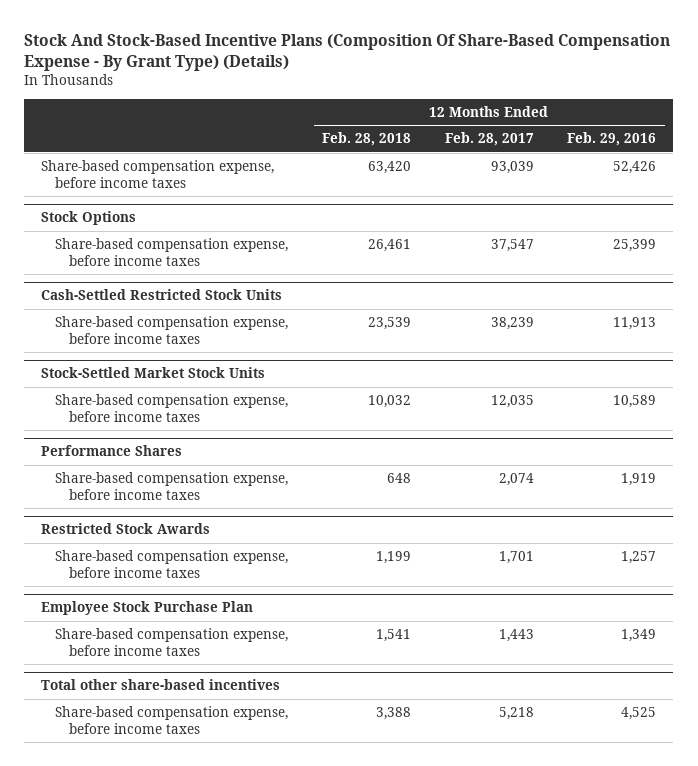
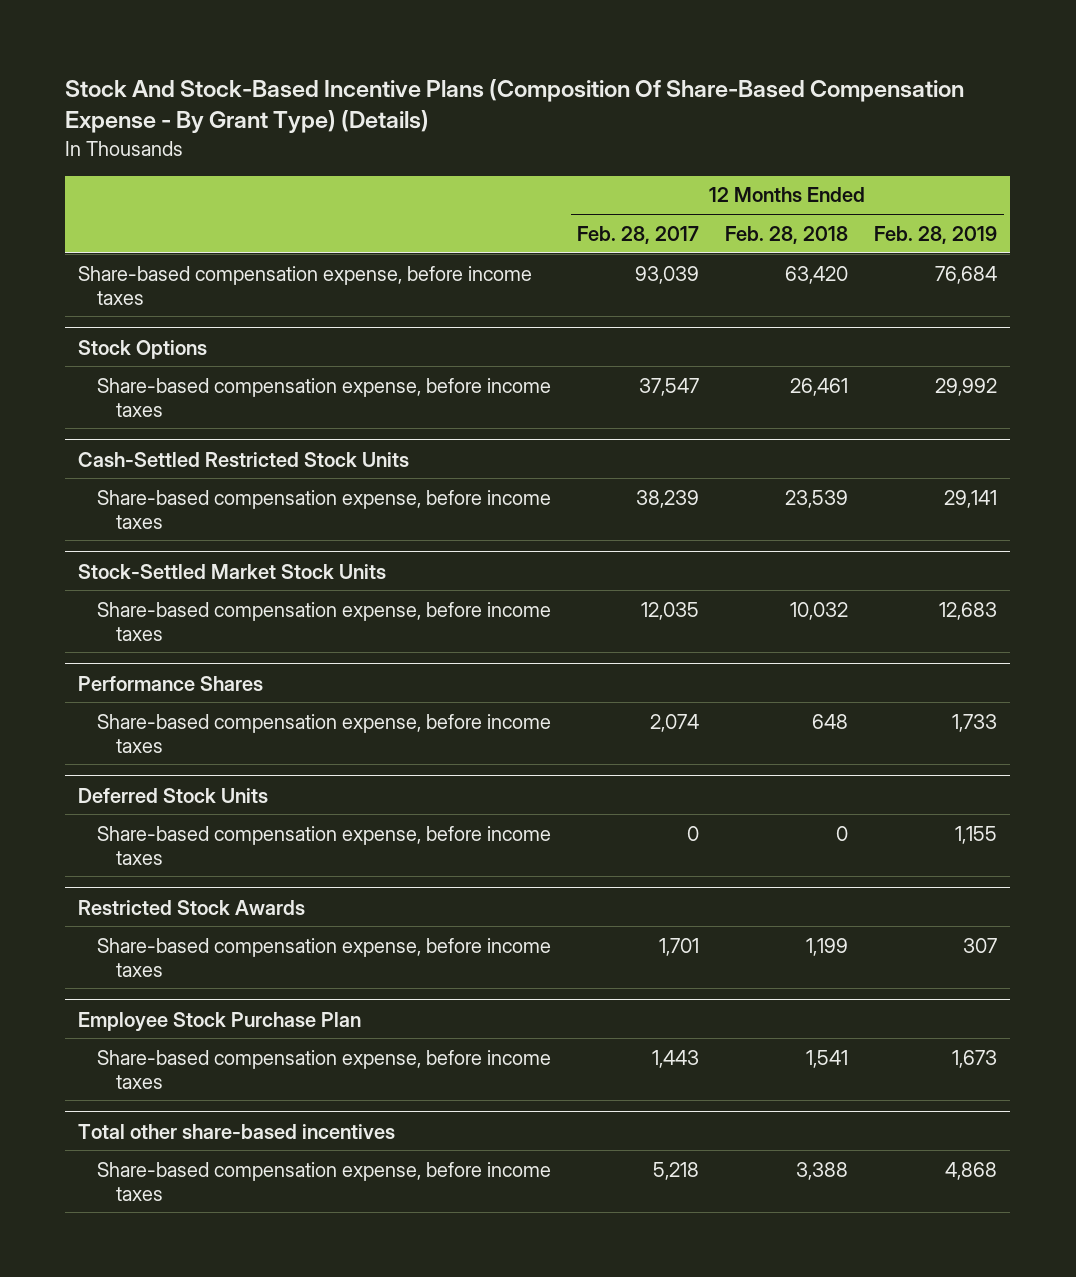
[567,132,657,147] Feb. 29, 2016 -> none
none -> [874,225,998,244] Feb. 28, 2019
none -> [78,787,269,803] Deferred Stock Units
none -> [97,825,552,865] Share-based compensation expense, before income taxes

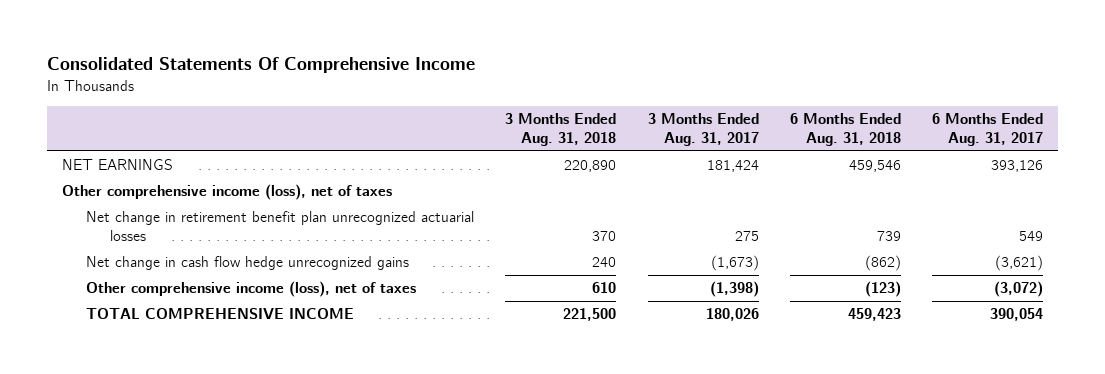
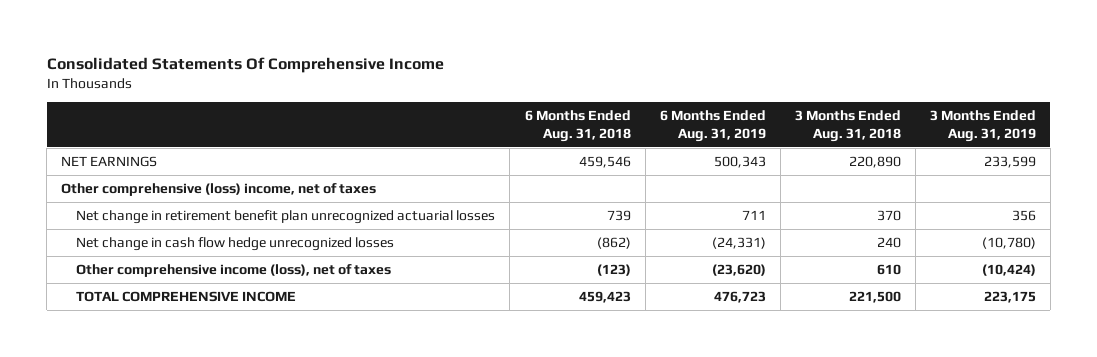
[647,113,759,146] 3 Months Ended Aug. 31, 2017 -> none
[931,113,1043,146] 6 Months Ended Aug. 31, 2017 -> none
none -> [659,109,766,142] 6 Months Ended Aug. 31, 2019
none -> [929,109,1036,142] 3 Months Ended Aug. 31, 2019
[62,184,393,201] Other comprehensive income (loss), net of taxes -> [61,183,377,197] Other comprehensive (loss) income, net of taxes
[86,256,410,271] Net change in cash flow hedge unrecognized gains -> [76,237,395,252] Net change in cash flow hedge unrecognized losses

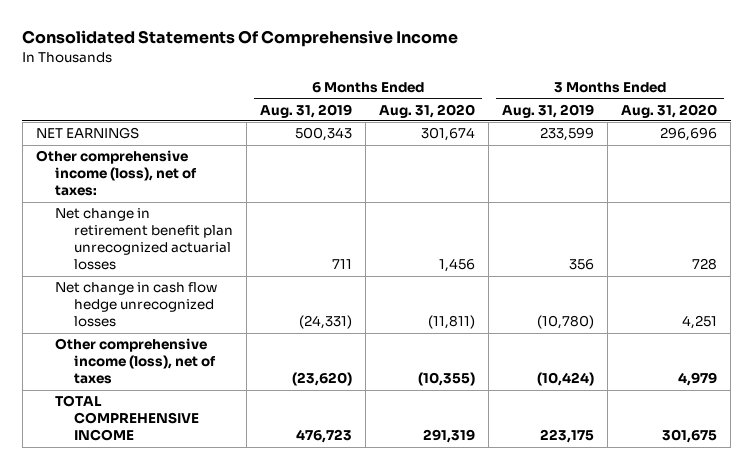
[524,109,631,142] 6 Months Ended Aug. 31, 2018 -> none
[794,109,901,142] 3 Months Ended Aug. 31, 2018 -> none
none -> [379,103,476,118] Aug. 31, 2020
none -> [621,103,718,118] Aug. 31, 2020
[61,183,377,197] Other comprehensive (loss) income, net of taxes -> [35,150,198,197] Other comprehensive income (loss), net of taxes:

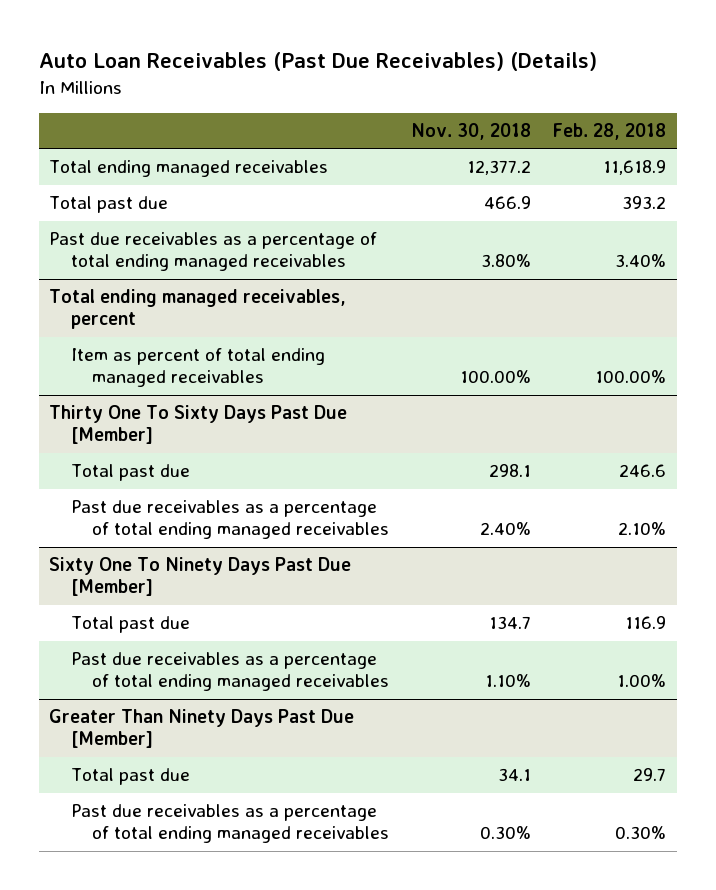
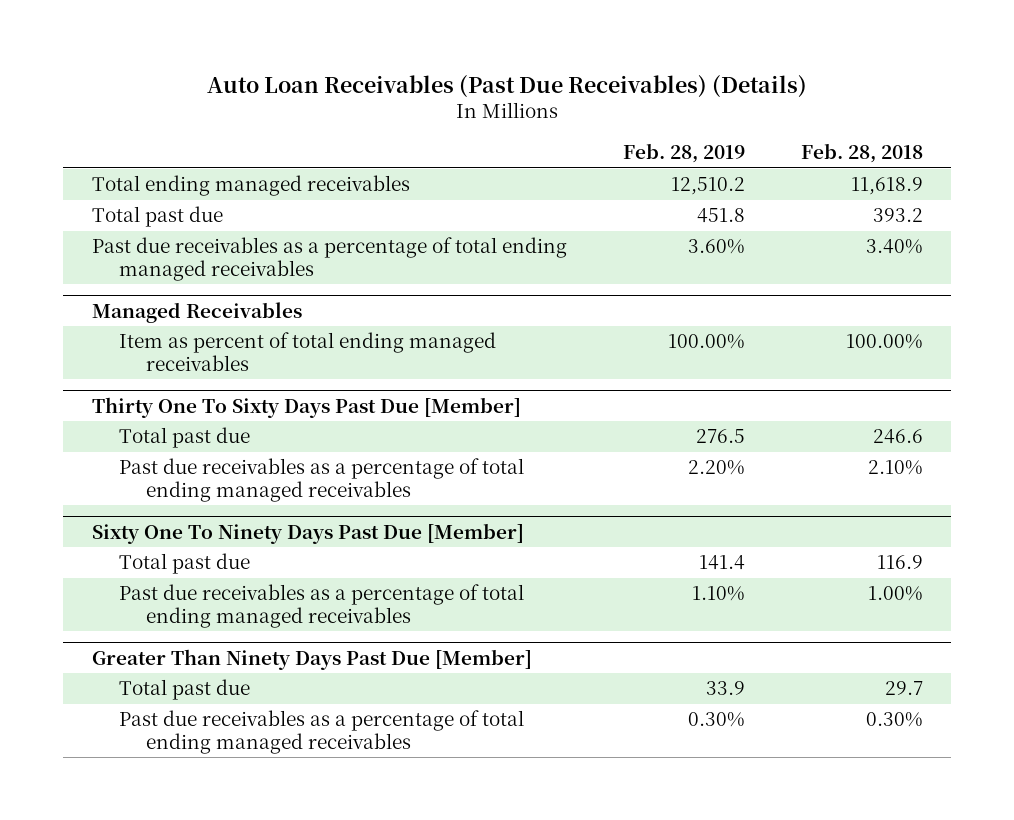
[410,122,531,140] Nov. 30, 2018 -> none
none -> [622,143,745,164] Feb. 28, 2019
[49,289,347,330] Total ending managed receivables, percent -> [91,301,302,323] Managed Receivables

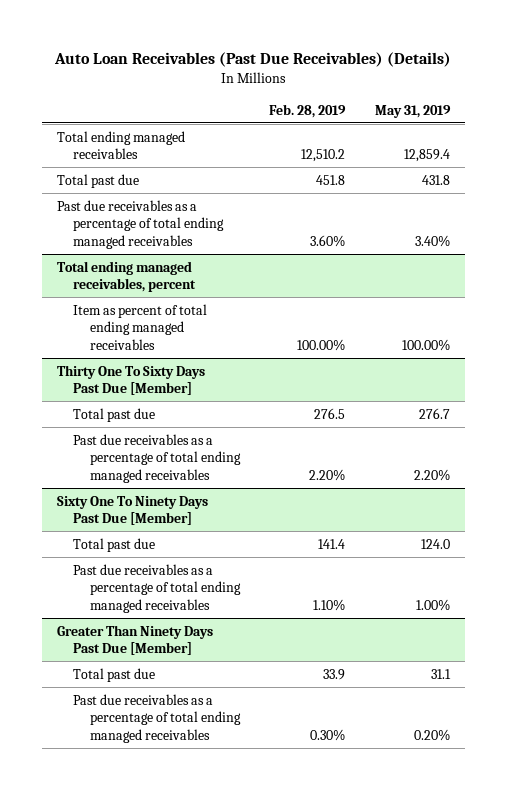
[800,143,923,164] Feb. 28, 2018 -> none
none -> [374,104,451,118] May 31, 2019
[91,301,302,323] Managed Receivables -> [56,260,197,293] Total ending managed receivables, percent

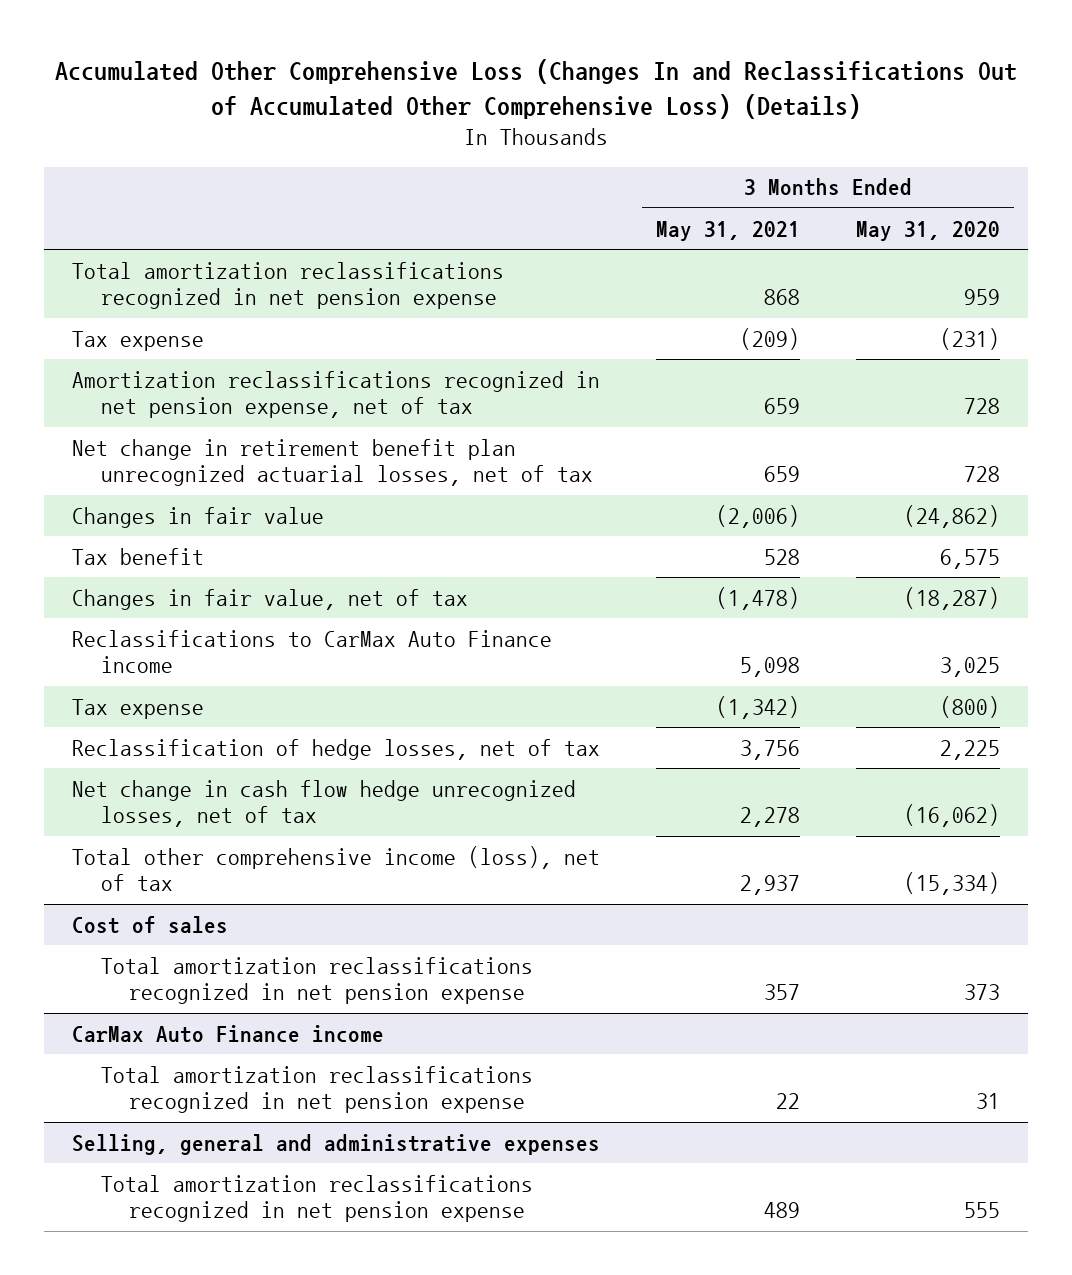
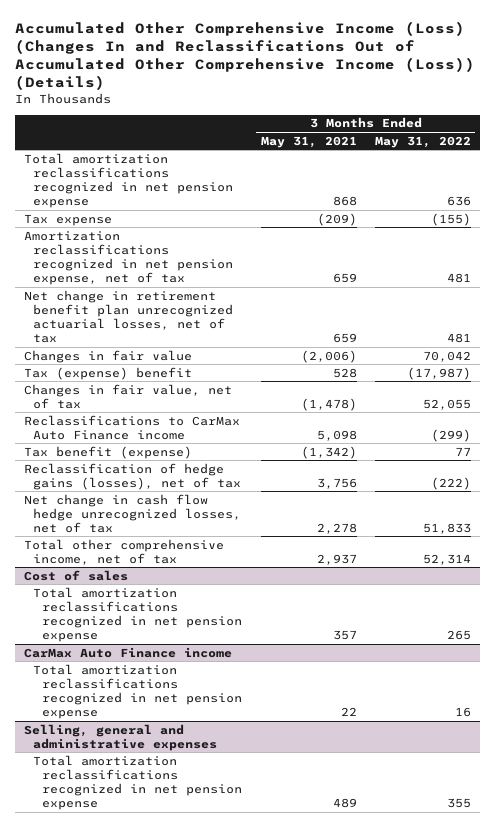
[55,59,1018,120] Accumulated Other Comprehensive Loss (Changes In and Reclassifications Out of Accumulated Other Comprehensive Loss) (Details) -> [14,21,475,91] Accumulated Other Comprehensive Income (Loss) (Changes In and Reclassifications Out of Accumulated Other Comprehensive Income (Loss)) (Details)
[856,220,1001,241] May 31, 2020 -> none
none -> [374,135,471,148] May 31, 2022
[72,547,205,565] Tax benefit -> [24,366,193,380] Tax (expense) benefit
[72,698,205,719] Tax expense -> [24,445,193,459] Tax benefit (expense)
[72,738,601,760] Reclassification of hedge losses, net of tax -> [24,462,242,490] Reclassification of hedge gains (losses), net of tax
[72,845,601,892] Total other comprehensive income (loss), net of tax -> [24,538,225,565] Total other comprehensive income, net of tax

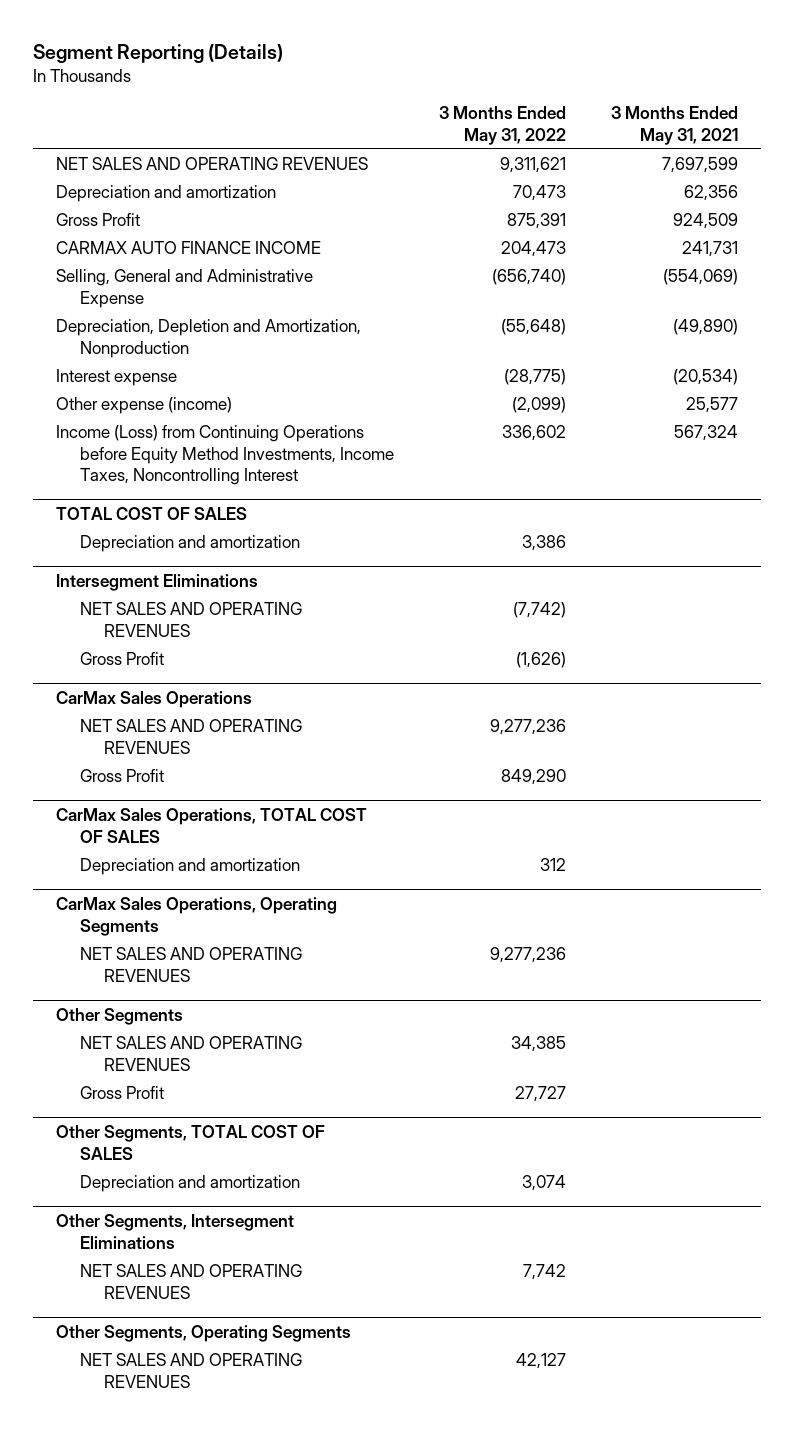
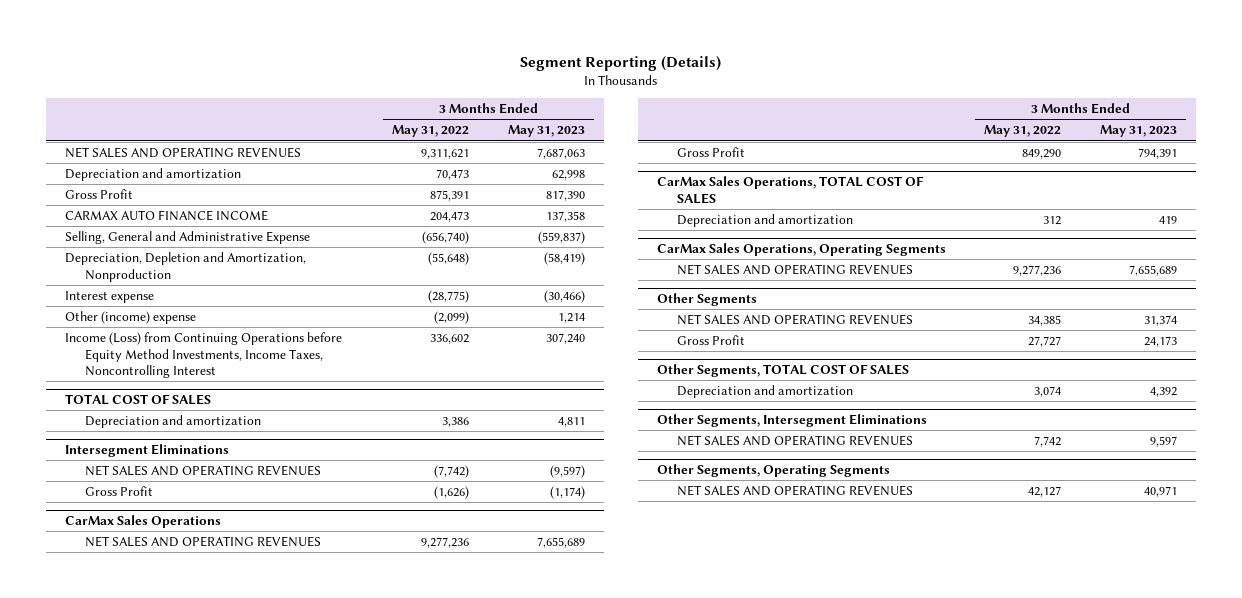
[611,106,739,145] 3 Months Ended May 31, 2021 -> none
none -> [507,125,585,138] May 31, 2023
[55,397,232,415] Other expense (income) -> [64,310,196,324] Other (income) expense

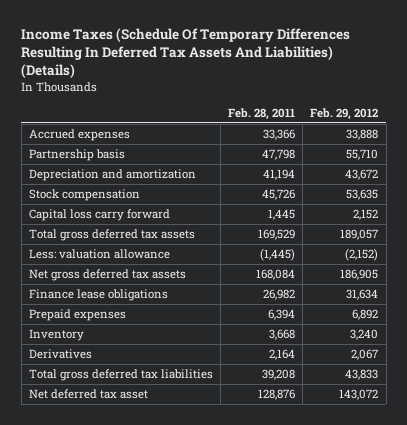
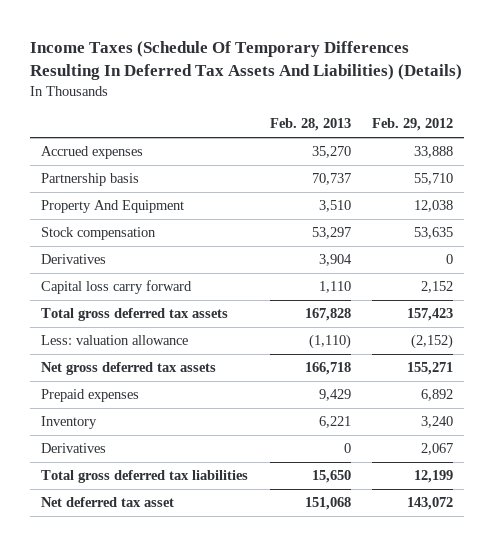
[228,107,296,120] Feb. 28, 2011 -> none
none -> [269,118,351,132] Feb. 28, 2013
[28,169,196,182] Depreciation and amortization -> none
none -> [41,200,185,214] Property And Equipment
none -> [41,254,107,265] Derivatives
[340,229,379,241] 189,057 -> [407,308,454,322] 157,423
[28,289,168,302] Finance lease obligations -> none
[340,269,379,281] 186,905 -> [407,362,454,376] 155,271
[345,369,379,381] 43,833 -> [414,470,454,484] 12,199

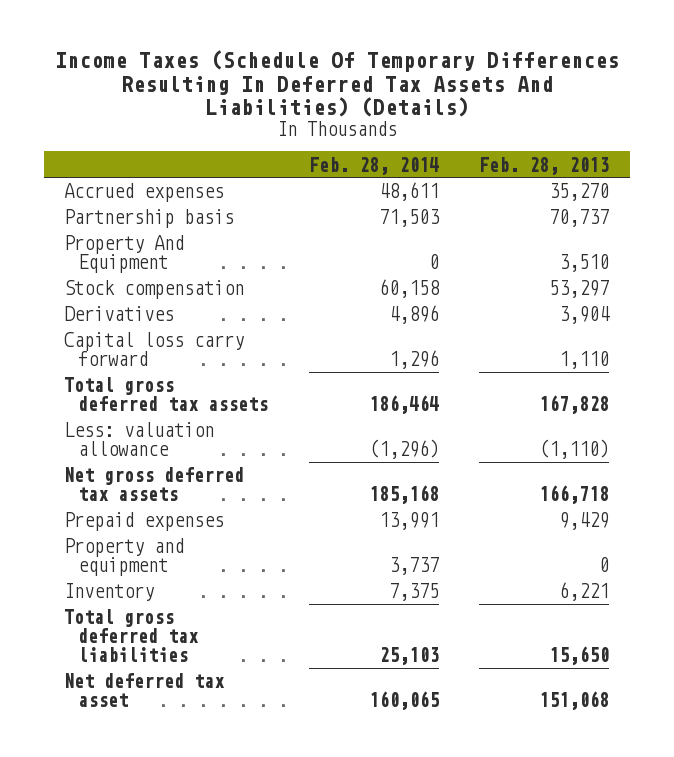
[372,118,454,132] Feb. 29, 2012 -> none
none -> [308,156,439,175] Feb. 28, 2014
none -> [64,538,185,577] Property and equipment
[41,443,107,454] Derivatives -> none

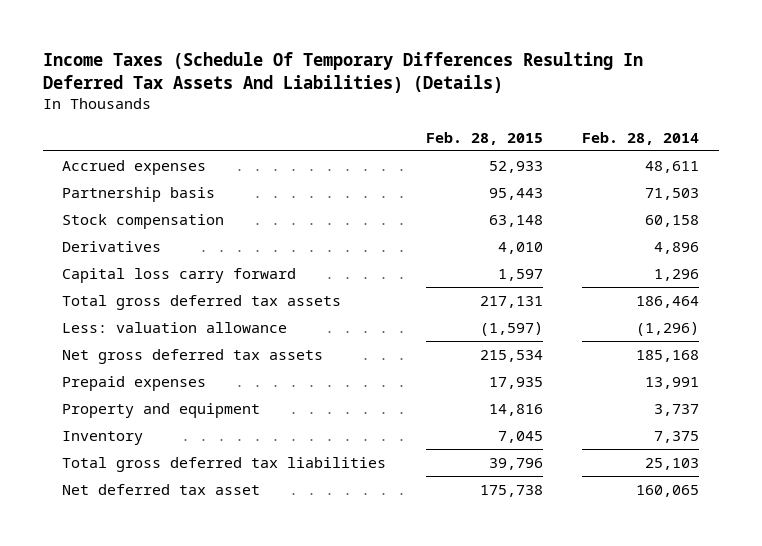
[479,156,610,175] Feb. 28, 2013 -> none
none -> [425,131,543,145] Feb. 28, 2015
[64,235,185,274] Property And Equipment -> none

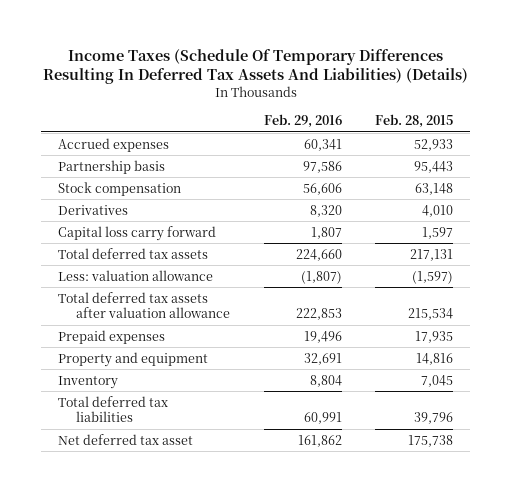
[582,131,700,145] Feb. 28, 2014 -> none
none -> [263,114,342,129] Feb. 29, 2016
[62,295,342,311] Total gross deferred tax assets -> [58,247,209,259] Total deferred tax assets
[62,349,324,365] Net gross deferred tax assets -> [58,291,230,319] Total deferred tax assets after valuation allowance
[62,457,387,473] Total gross deferred tax liabilities -> [58,395,169,423] Total deferred tax liabilities

